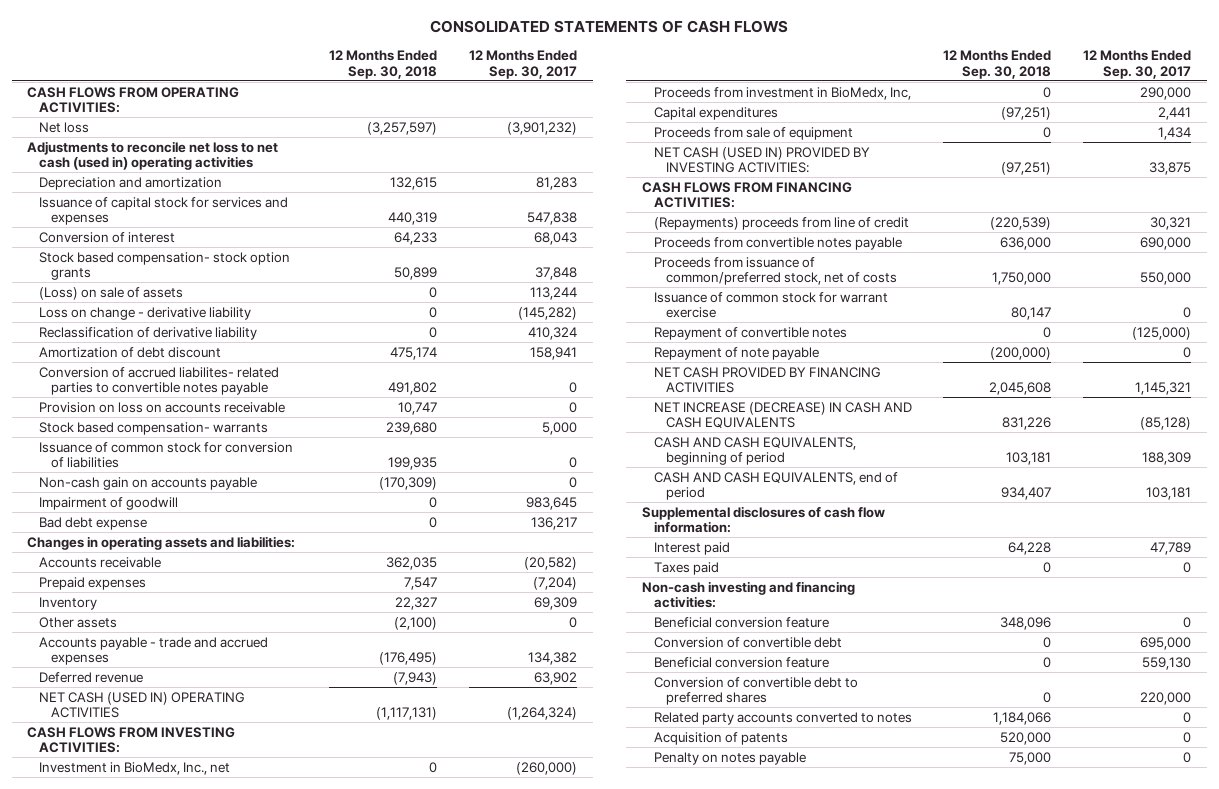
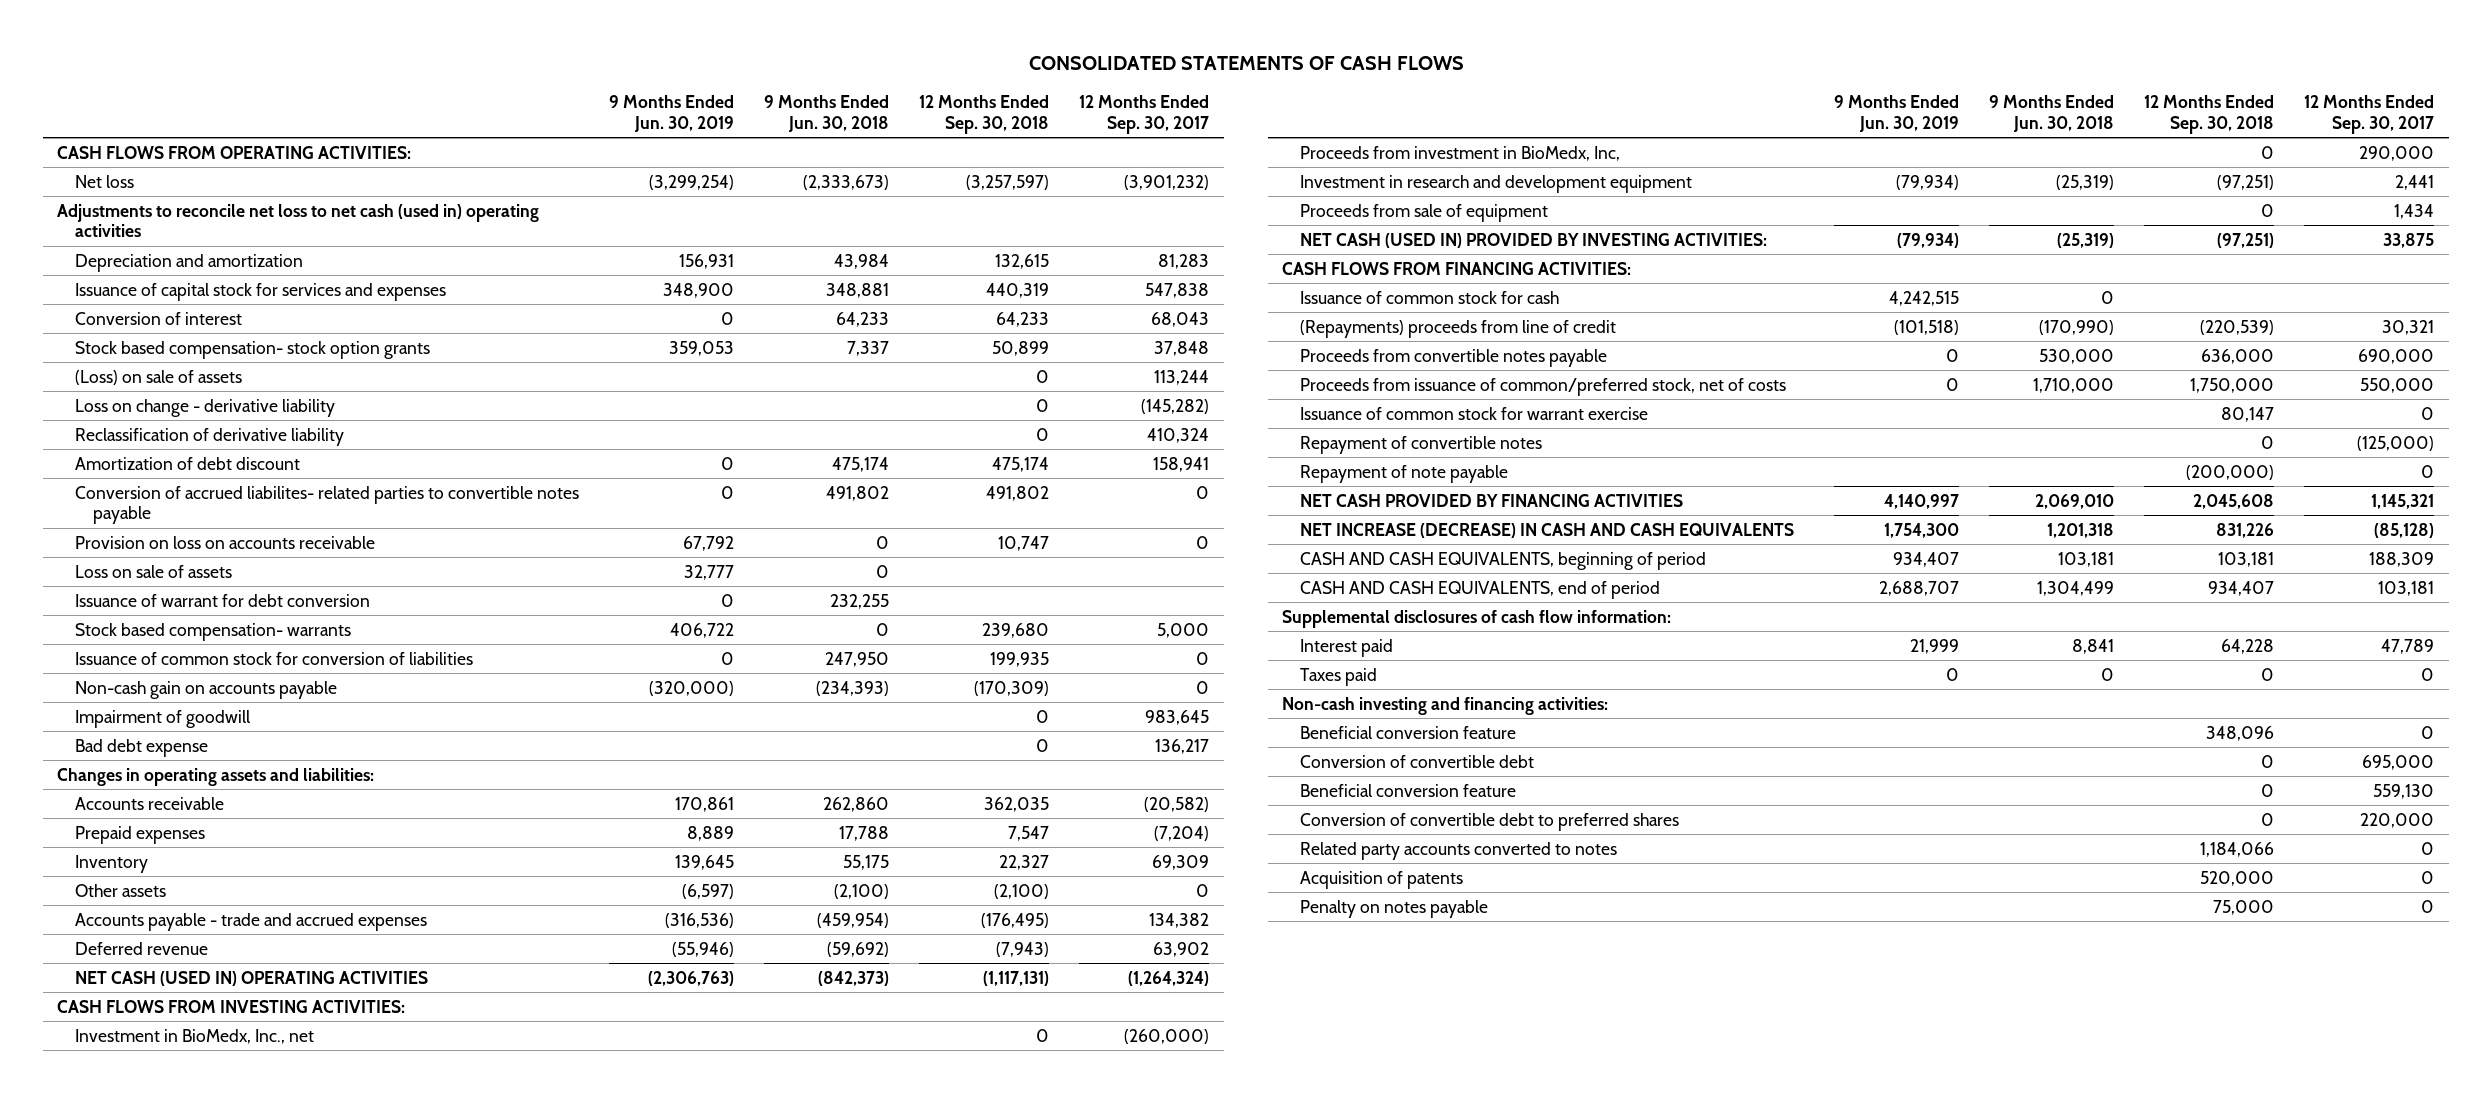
none -> [609,95,735,132] 9 Months Ended Jun. 30, 2019
none -> [763,95,889,132] 9 Months Ended Jun. 30, 2018
none -> [75,564,233,578] Loss on sale of assets
none -> [75,593,371,607] Issuance of warrant for debt conversion
[653,106,778,120] Capital expenditures -> [1300,174,1693,193] Investment in research and development equipment
none -> [1300,290,1560,304] Issuance of common stock for cash

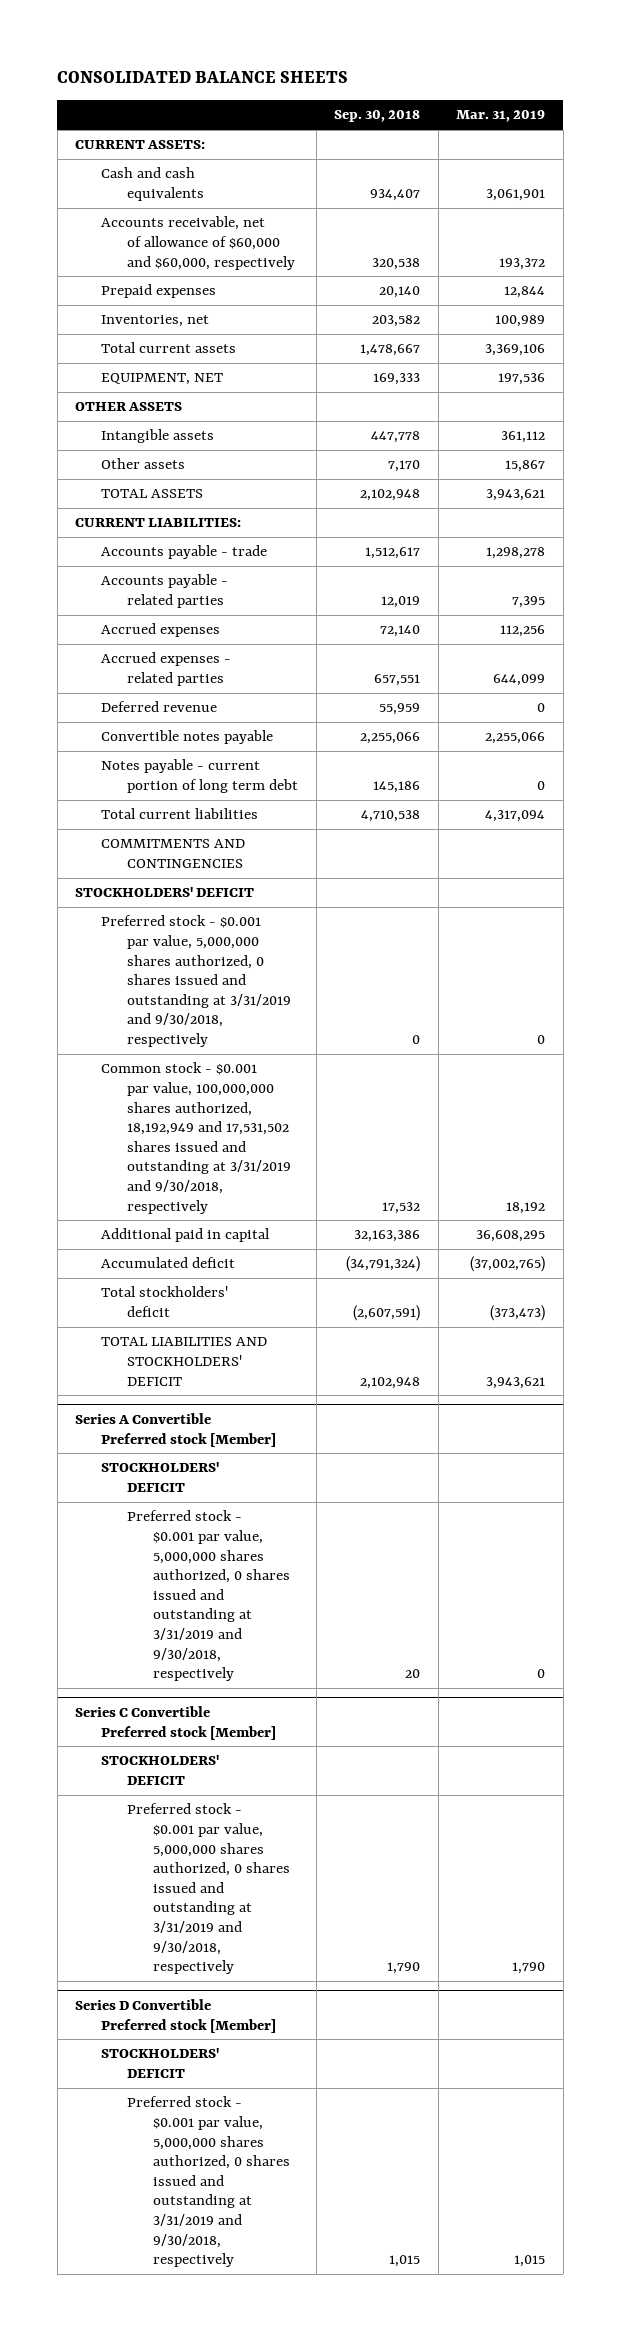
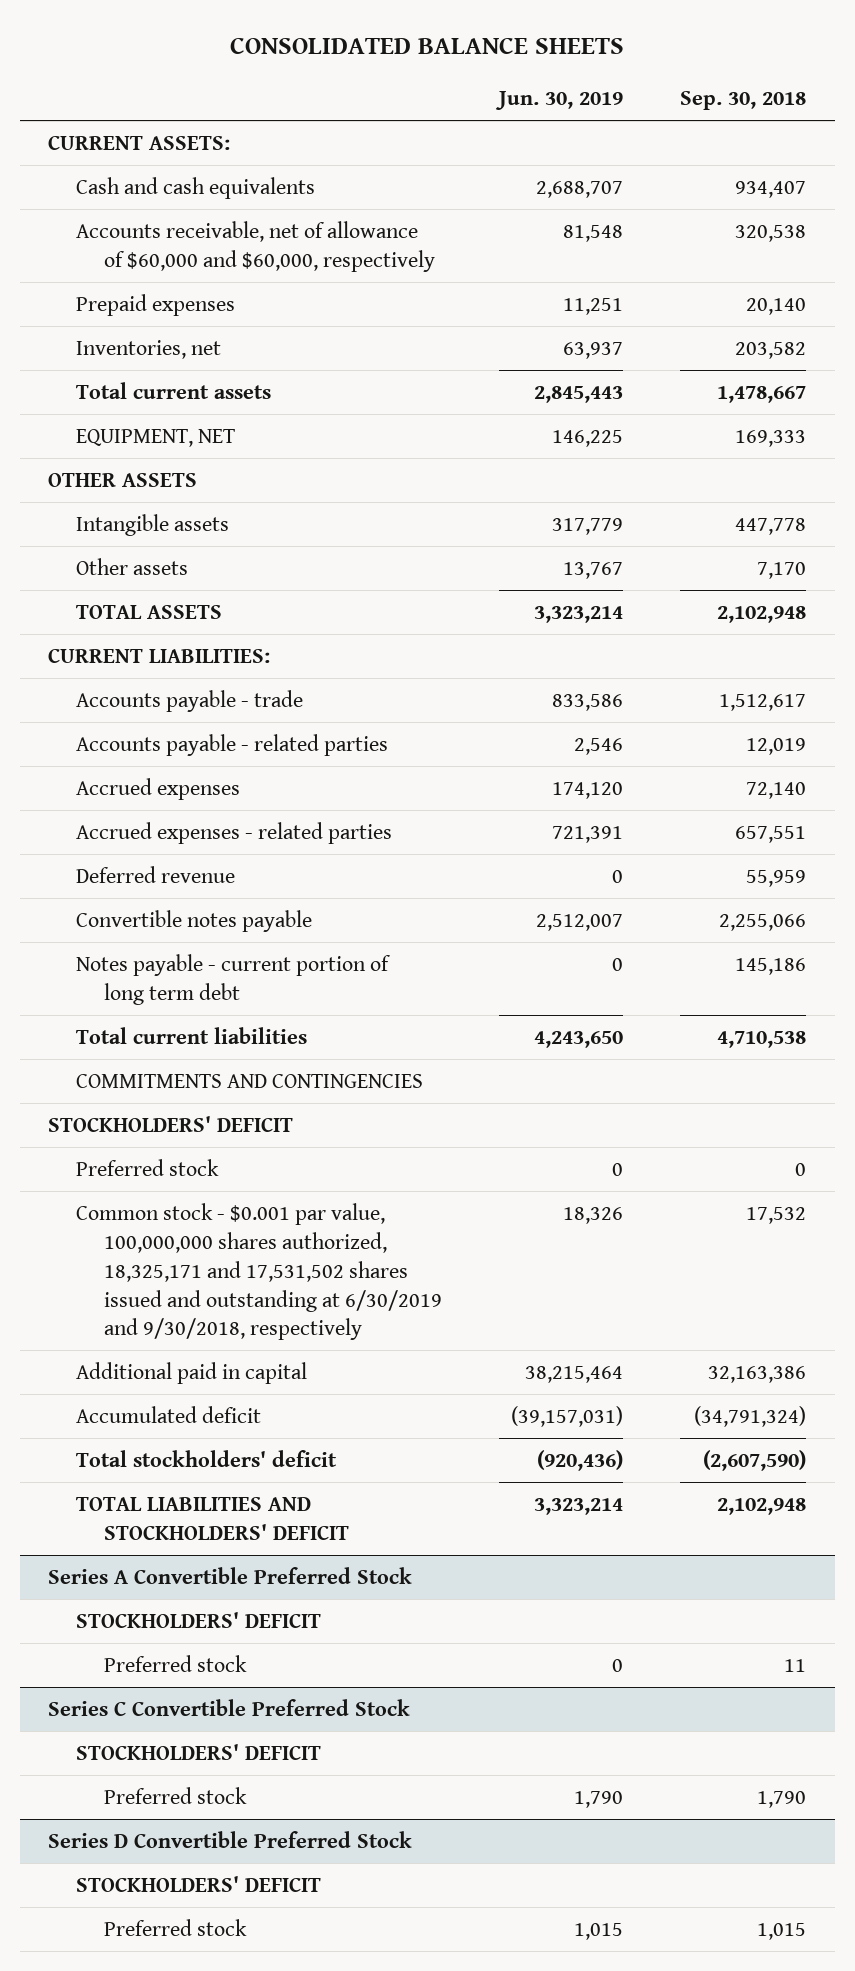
[456,110,546,123] Mar. 31, 2019 -> none
none -> [495,91,624,111] Jun. 30, 2019
[101,915,292,1047] Preferred stock - $0.001 par value, 5,000,000 shares authorized, 0 shares issued and outstanding at 3/31/2019 and 9/30/2018, respectively -> [76,1158,220,1176] Preferred stock
[101,1062,292,1214] Common stock - $0.001 par value, 100,000,000 shares authorized, 18,192,949 and 17,531,502 shares issued and outstanding at 3/31/2019 and 9/30/2018, respectively -> [76,1202,443,1341] Common stock - $0.001 par value, 100,000,000 shares authorized, 18,325,171 and 17,531,502 shares issued and outstanding at 6/30/2019 and 9/30/2018, respectively
[353,1304,421,1321] (2,607,591) -> [703,1449,807,1471] (2,607,590)
[75,1413,277,1447] Series A Convertible Preferred stock [Member] -> [48,1566,413,1584] Series A Convertible Preferred Stock
[127,1510,291,1682] Preferred stock - $0.001 par value, 5,000,000 shares authorized, 0 shares issued and outstanding at 3/31/2019 and 9/30/2018, respectively -> none
none -> [104,1654,248,1672] Preferred stock
[75,1706,277,1740] Series C Convertible Preferred stock [Member] -> [48,1698,411,1716] Series C Convertible Preferred Stock
[127,1803,291,1975] Preferred stock - $0.001 par value, 5,000,000 shares authorized, 0 shares issued and outstanding at 3/31/2019 and 9/30/2018, respectively -> [104,1786,248,1804] Preferred stock
[75,1999,277,2033] Series D Convertible Preferred stock [Member] -> [48,1830,413,1848] Series D Convertible Preferred Stock
[127,2096,291,2268] Preferred stock - $0.001 par value, 5,000,000 shares authorized, 0 shares issued and outstanding at 3/31/2019 and 9/30/2018, respectively -> [104,1918,248,1936] Preferred stock

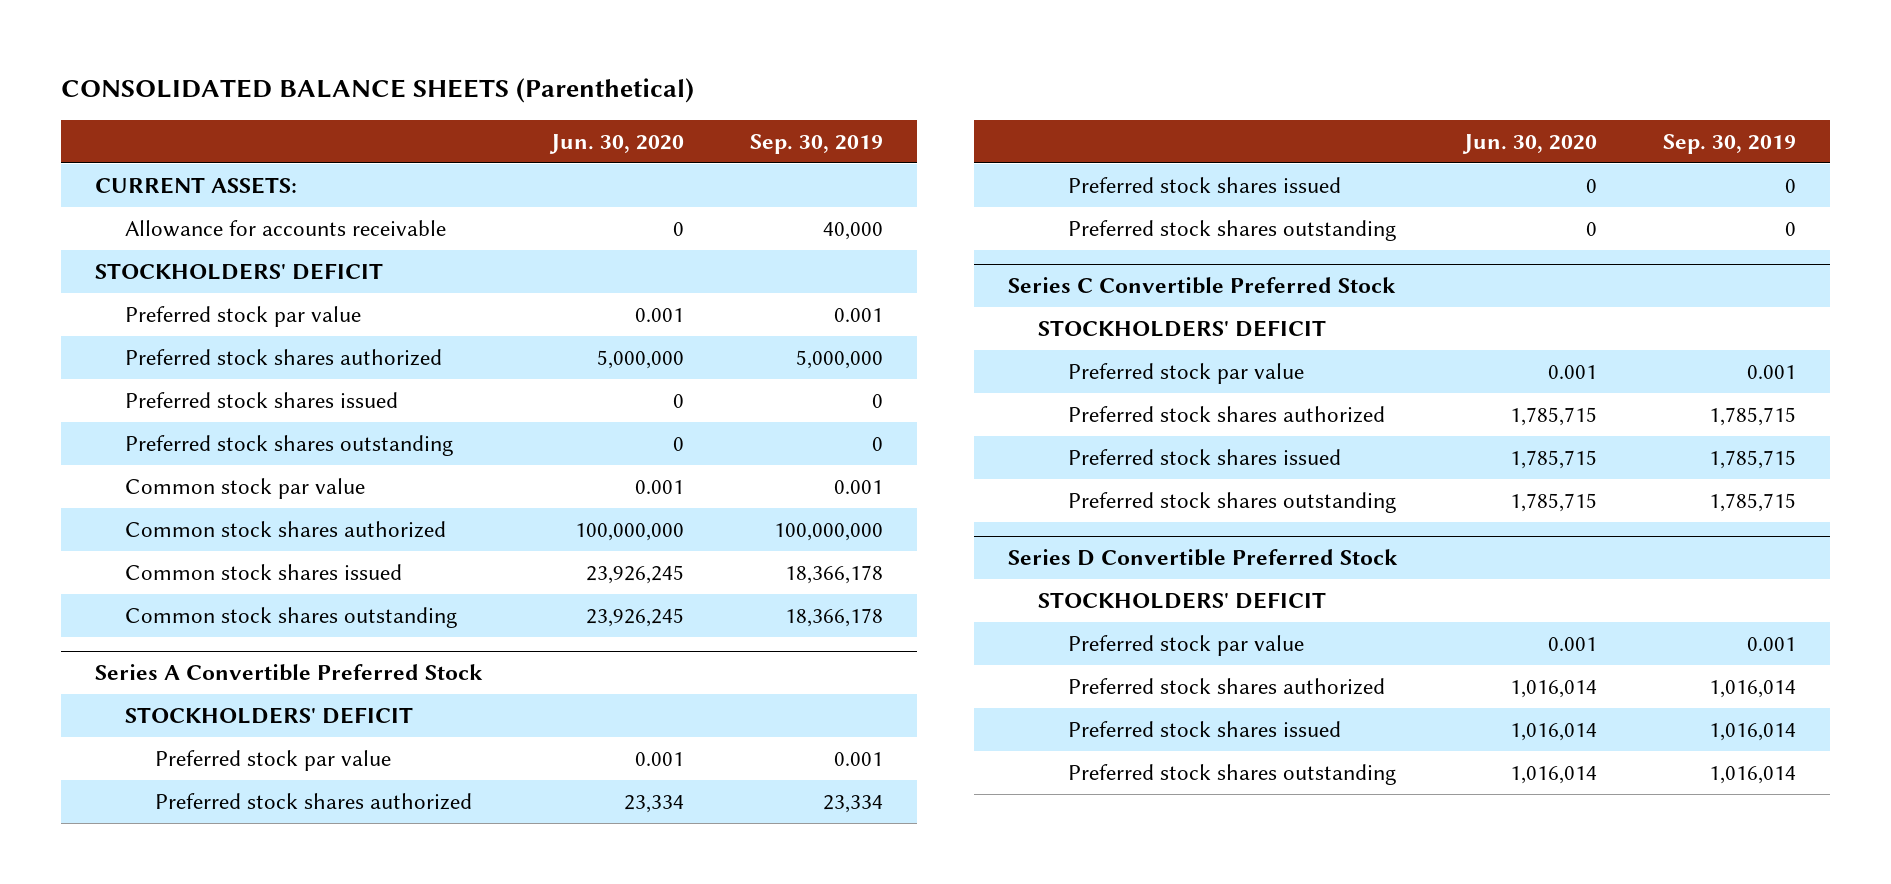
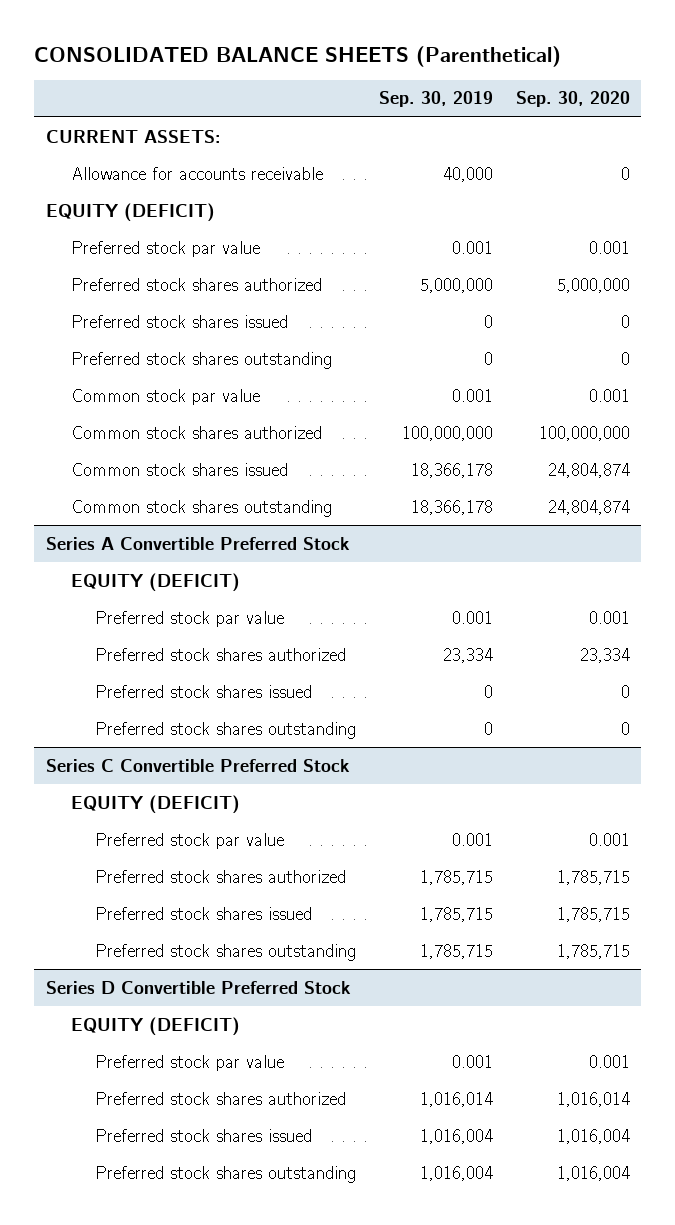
[548,134,684,155] Jun. 30, 2020 -> none
none -> [515,91,630,108] Sep. 30, 2020
[94,262,383,280] STOCKHOLDERS' DEFICIT -> [45,202,215,222] EQUITY (DEFICIT)
[125,706,414,724] STOCKHOLDERS' DEFICIT -> [70,572,240,592] EQUITY (DEFICIT)
[1037,319,1326,337] STOCKHOLDERS' DEFICIT -> [70,794,240,814] EQUITY (DEFICIT)
[1037,591,1326,609] STOCKHOLDERS' DEFICIT -> [70,1016,240,1036] EQUITY (DEFICIT)
[1709,722,1797,741] 1,016,014 -> [419,1128,493,1144] 1,016,004
[1709,765,1797,784] 1,016,014 -> [419,1165,493,1181] 1,016,004

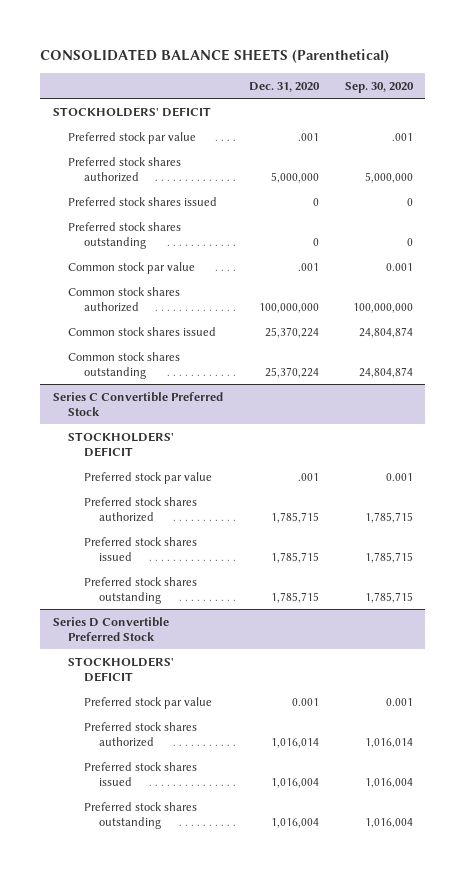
[378,91,493,108] Sep. 30, 2019 -> none
none -> [248,81,320,92] Dec. 31, 2020
[45,129,221,143] CURRENT ASSETS: -> none
[70,166,323,180] Allowance for accounts receivable -> none
[45,202,215,222] EQUITY (DEFICIT) -> [53,106,212,117] STOCKHOLDERS' DEFICIT
[588,240,630,254] 0.001 -> [391,132,413,141] .001
[45,536,350,550] Series A Convertible Preferred Stock -> none
[70,572,240,592] EQUITY (DEFICIT) -> none
[95,610,285,627] Preferred stock par value -> none
[95,647,347,661] Preferred stock shares authorized -> none
[95,684,313,698] Preferred stock shares issued -> none
[95,721,357,739] Preferred stock shares outstanding -> none
[70,794,240,814] EQUITY (DEFICIT) -> [68,431,175,457] STOCKHOLDERS' DEFICIT
[70,1016,240,1036] EQUITY (DEFICIT) -> [68,656,175,682] STOCKHOLDERS' DEFICIT

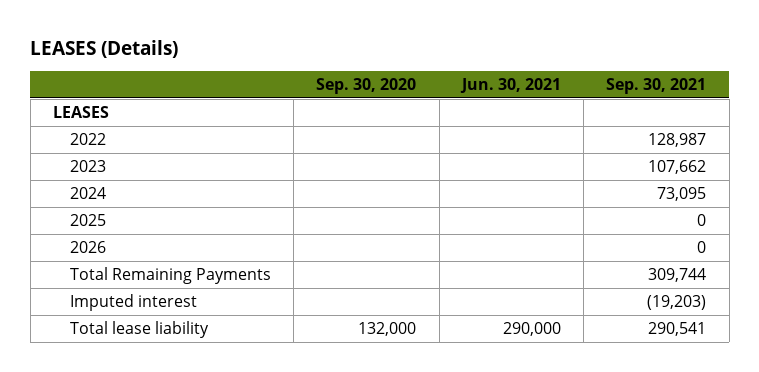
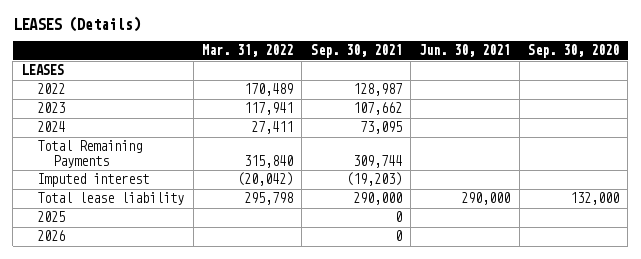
none -> [201,44,293,58] Mar. 31, 2022
[648,322,707,337] 290,541 -> [352,192,402,206] 290,000
[69,214,106,227] 2025 -> [37,211,66,223] 2025
[69,241,106,254] 2026 -> [37,230,66,242] 2026

